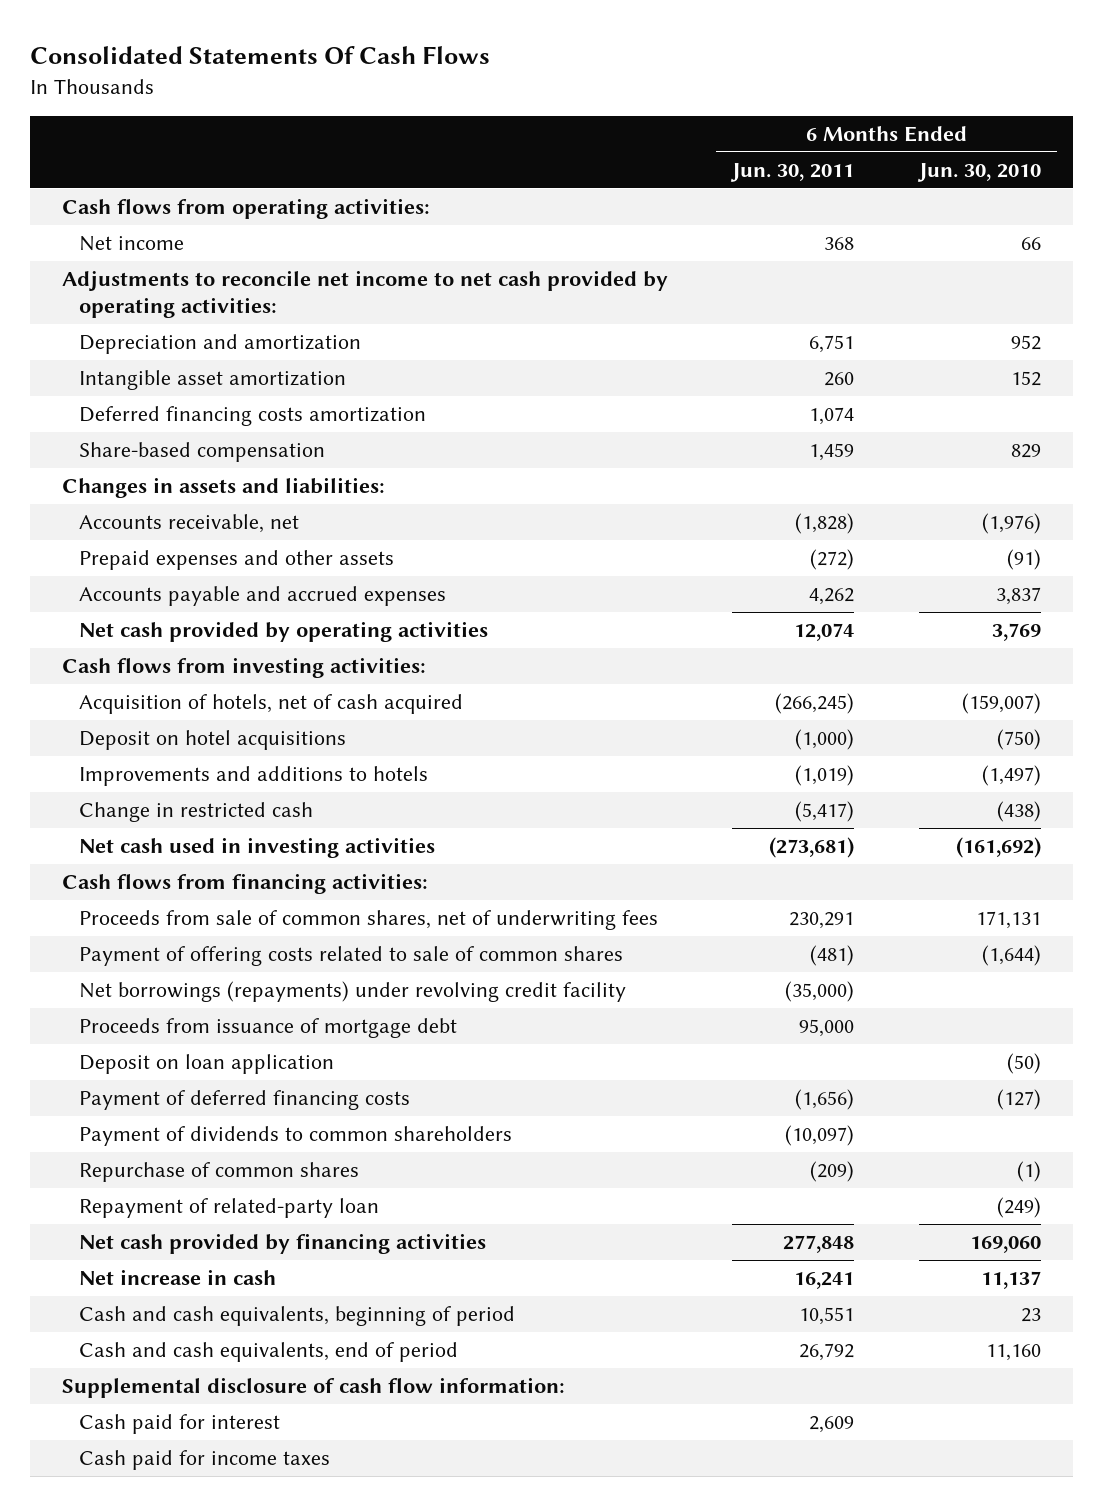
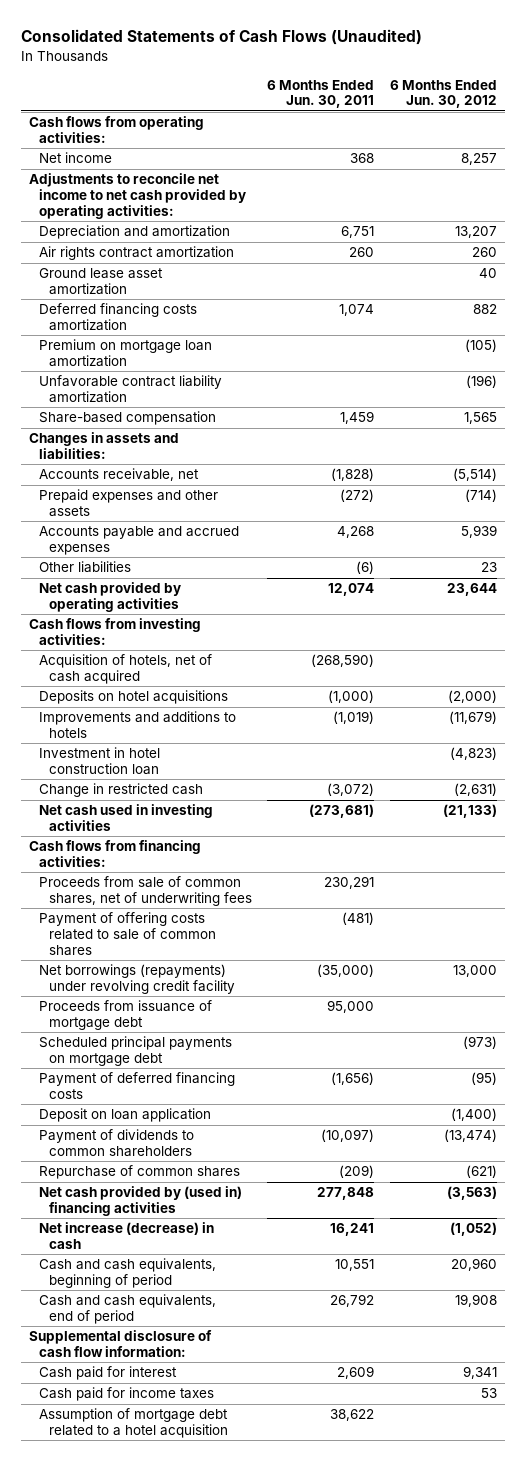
[29,45,490,64] Consolidated Statements Of Cash Flows -> [21,29,423,46] Consolidated Statements of Cash Flows (Unaudited)
[916,162,1041,182] Jun. 30, 2010 -> none
none -> [390,79,498,109] 6 Months Ended Jun. 30, 2012
[79,370,347,391] Intangible asset amortization -> none
none -> [38,246,234,261] Air rights contract amortization
none -> [38,268,163,296] Ground lease asset amortization
none -> [38,339,212,368] Premium on mortgage loan amortization
none -> [38,375,222,404] Unfavorable contract liability amortization
[809,588,855,606] 4,262 -> [337,526,375,539] 4,268
none -> [38,561,131,574] Other liabilities
[775,693,855,715] (266,245) -> [311,654,375,668] (268,590)
[79,730,347,751] Deposit on hotel acquisitions -> [38,690,228,705] Deposits on hotel acquisitions
none -> [38,747,160,776] Investment in hotel construction loan
[795,801,855,823] (5,417) -> [327,783,375,797] (3,072)
none -> [38,1036,232,1067] Scheduled principal payments on mortgage debt
[79,1054,335,1075] Deposit on loan application -> [38,1108,211,1123] Deposit on loan application
[79,1198,380,1219] Repayment of related-party loan -> none
[79,1233,487,1255] Net cash provided by financing activities -> [38,1186,242,1217] Net cash provided by (used in) financing activities
[79,1269,277,1286] Net increase in cash -> [38,1222,214,1250] Net increase (decrease) in cash
none -> [38,1408,228,1439] Assumption of mortgage debt related to a hotel acquisition

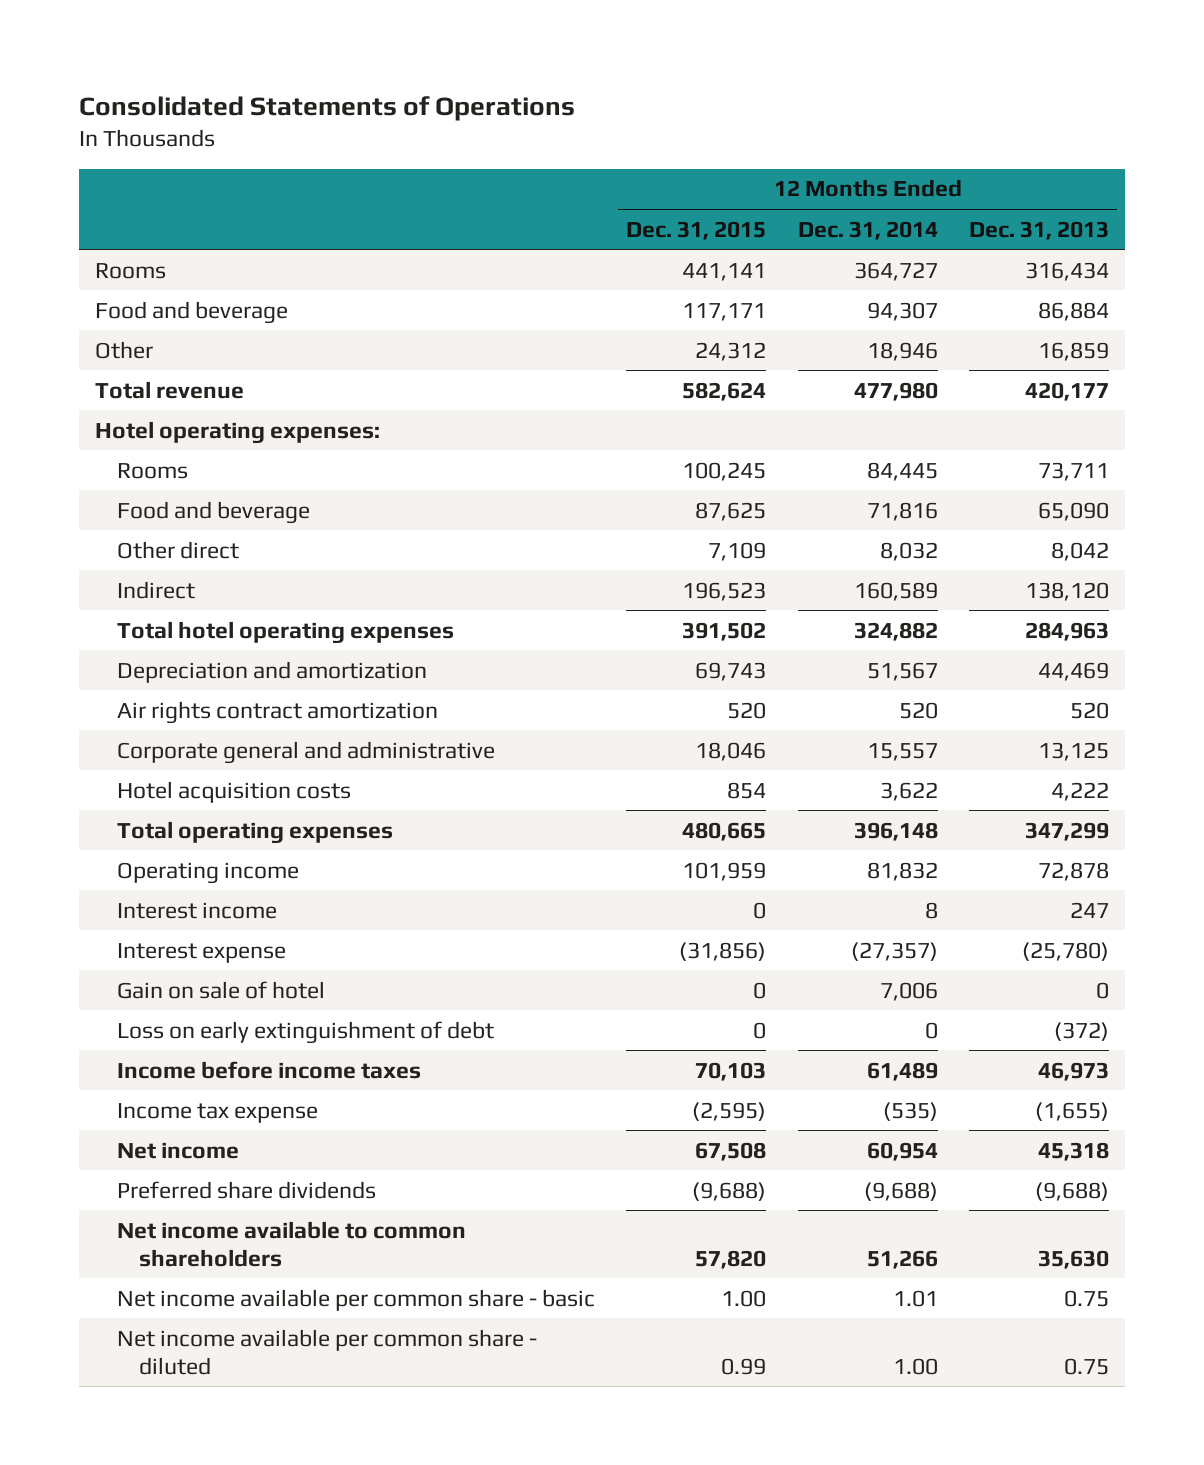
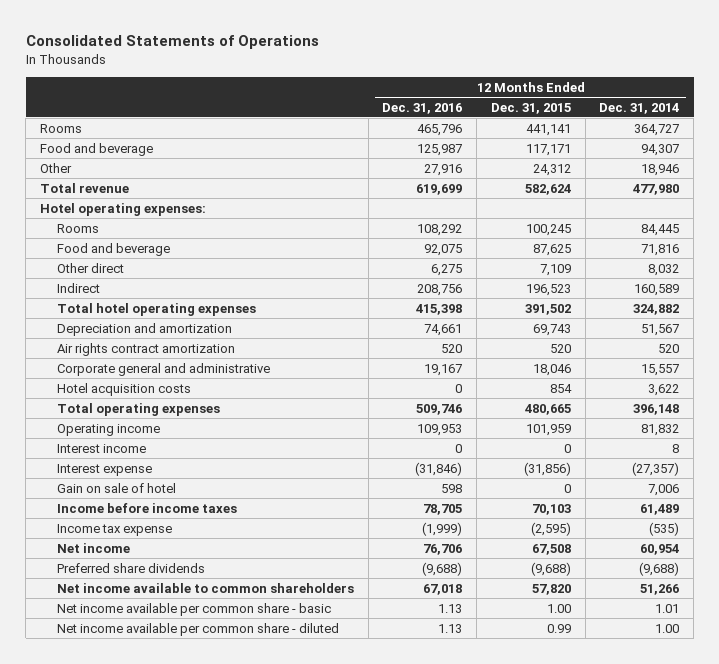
[969,220,1110,240] Dec. 31, 2013 -> none
none -> [382,102,463,114] Dec. 31, 2016
[116,1020,494,1044] Loss on early extinguishment of debt -> none

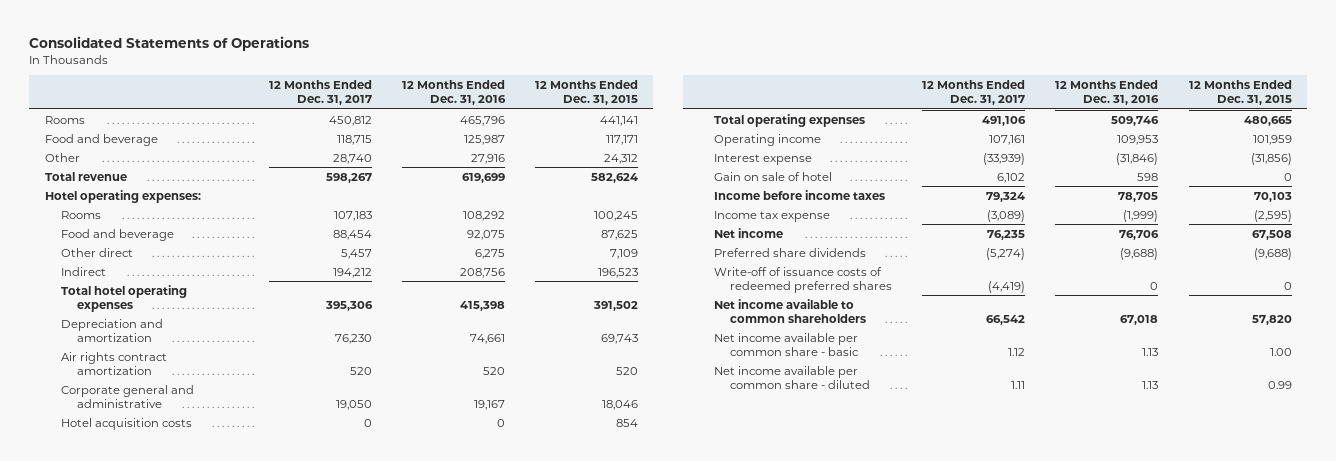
[599,102,680,114] Dec. 31, 2014 -> none
none -> [268,79,372,106] 12 Months Ended Dec. 31, 2017
[56,443,146,453] Interest income -> none
none -> [713,266,893,293] Write-off of issuance costs of redeemed preferred shares

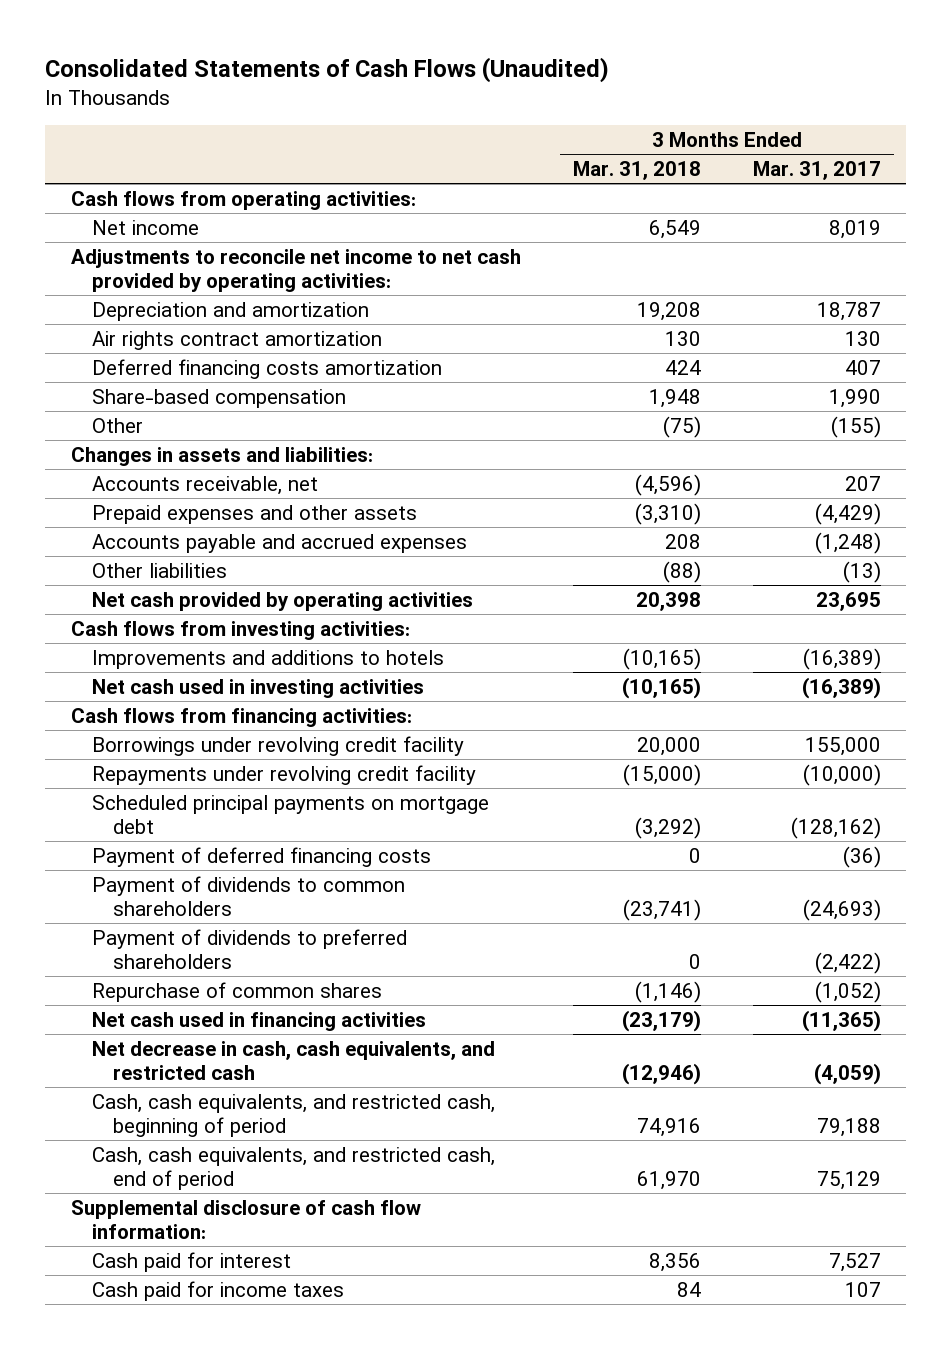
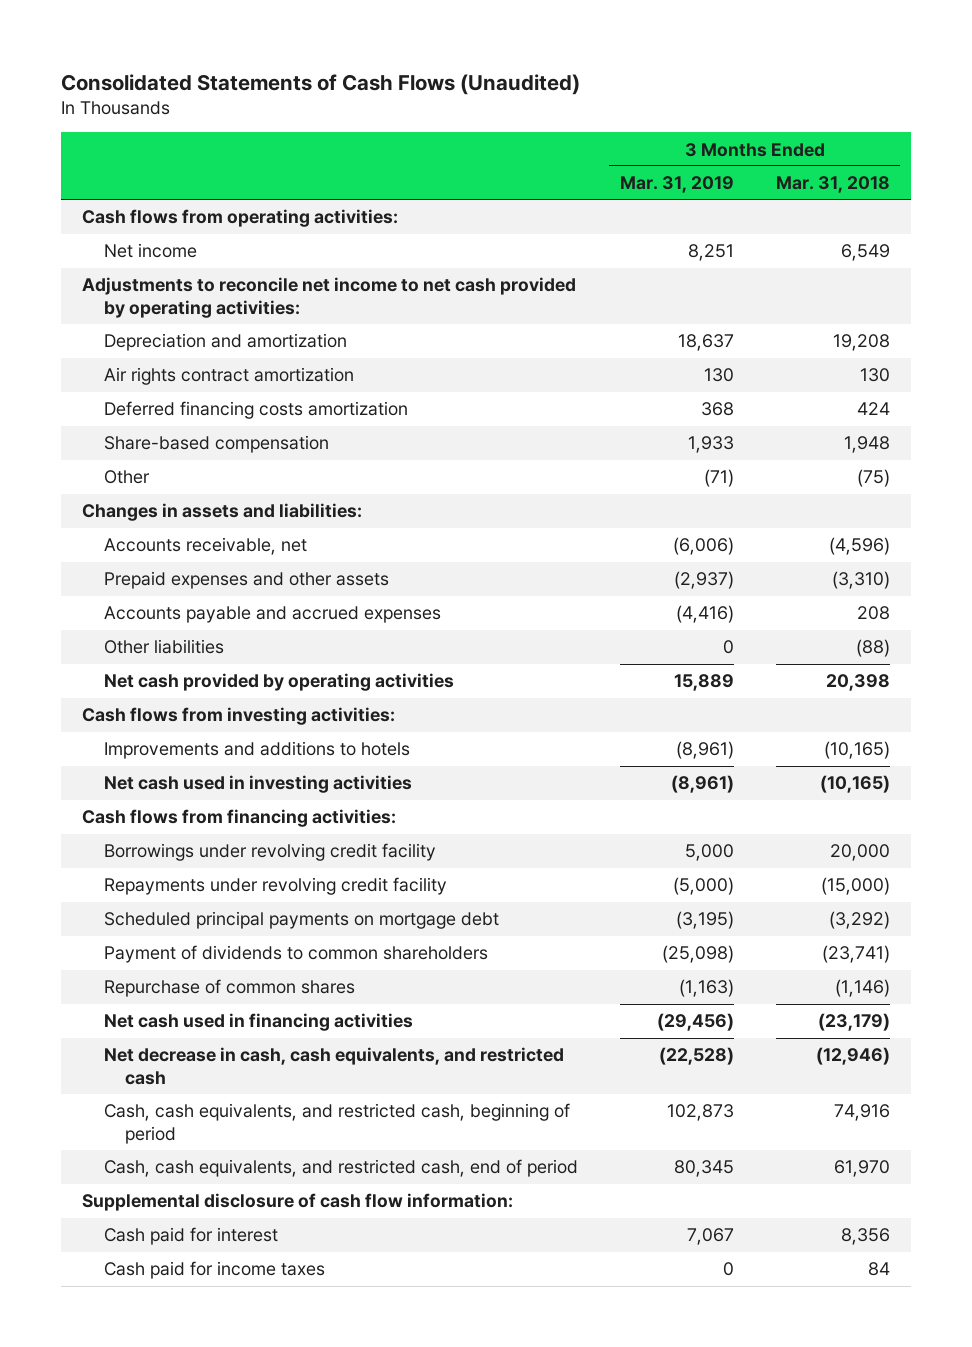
[752,161,881,181] Mar. 31, 2017 -> none
none -> [619,176,734,194] Mar. 31, 2019
[91,846,431,867] Payment of deferred financing costs -> none
[91,928,407,969] Payment of dividends to preferred shareholders -> none

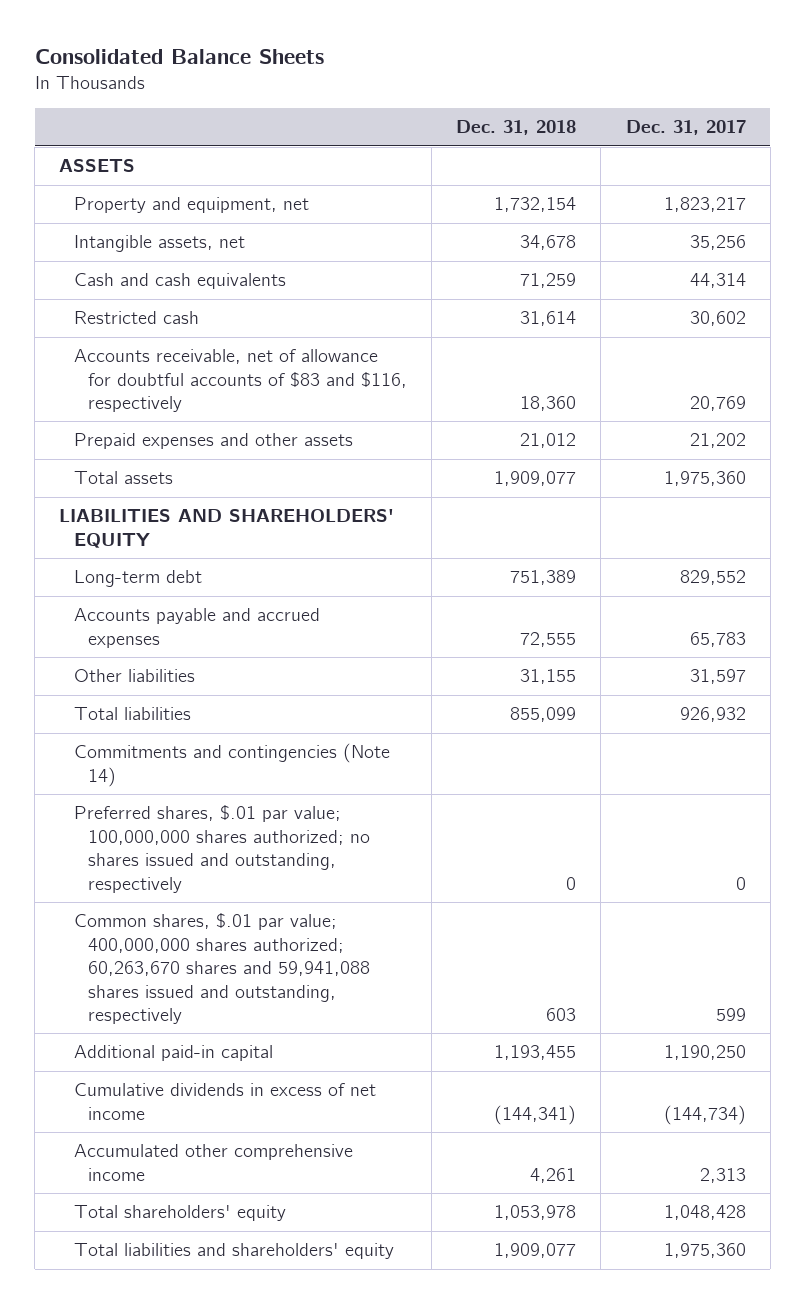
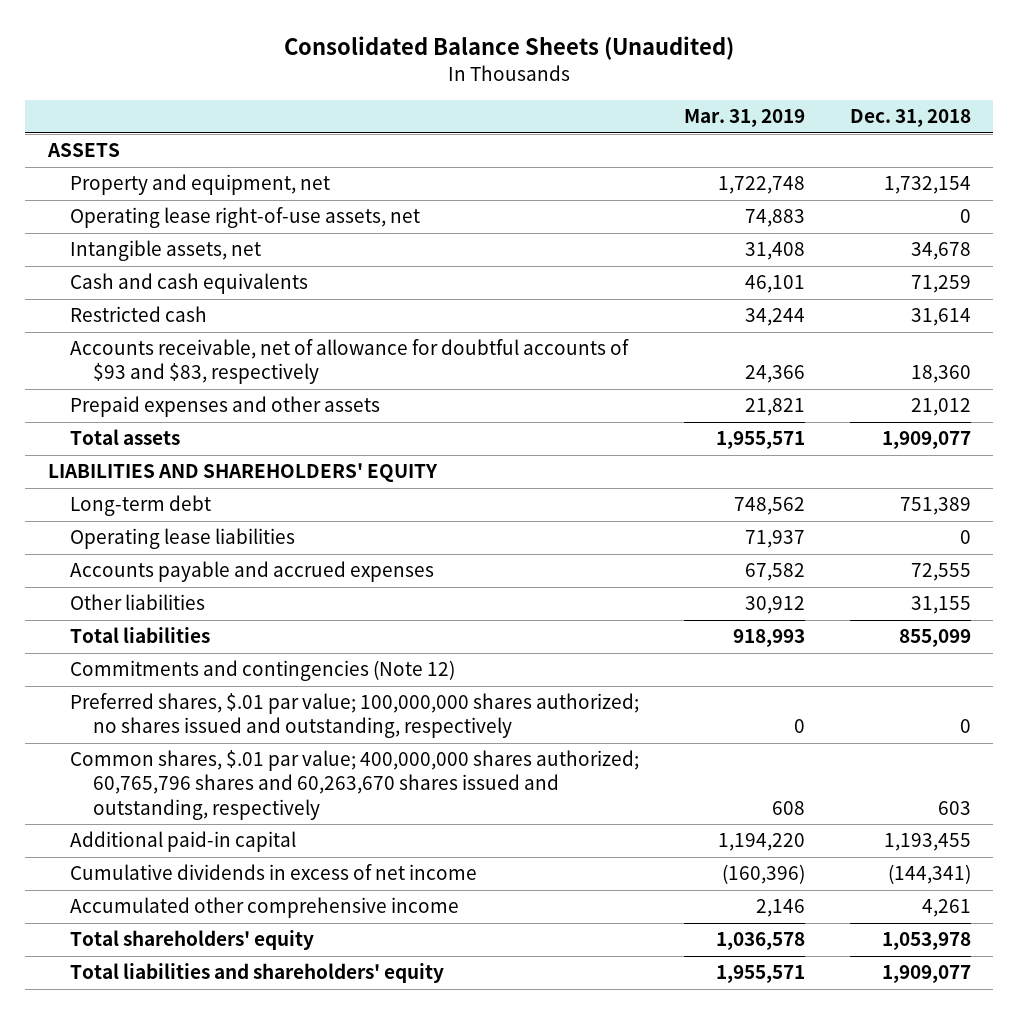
[34,48,324,64] Consolidated Balance Sheets -> [284,36,735,61] Consolidated Balance Sheets (Unaudited)
[625,120,746,136] Dec. 31, 2017 -> none
none -> [684,109,806,128] Mar. 31, 2019
none -> [70,207,421,229] Operating lease right-of-use assets, net
[73,349,408,413] Accounts receivable, net of allowance for doubtful accounts of $83 and $116, respectively -> [70,339,630,385] Accounts receivable, net of allowance for doubtful accounts of $93 and $83, respectively
none -> [70,528,296,550] Operating lease liabilities
[73,743,390,787] Commitments and contingencies (Note 14) -> [70,660,456,682] Commitments and contingencies (Note 12)
[73,913,371,1024] Common shares, $.01 par value; 400,000,000 shares authorized; 60,263,670 shares and 59,941,088 shares issued and outstanding, respectively -> [70,750,640,820] Common shares, $.01 par value; 400,000,000 shares authorized; 60,765,796 shares and 60,263,670 shares issued and outstanding, respectively

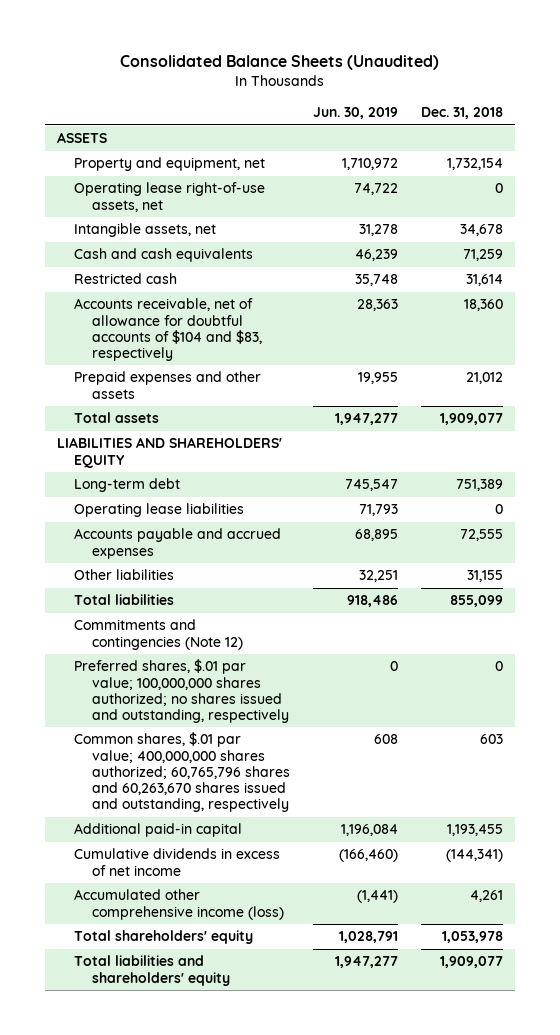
[684,109,806,128] Mar. 31, 2019 -> none
none -> [312,107,398,120] Jun. 30, 2019
[70,339,630,385] Accounts receivable, net of allowance for doubtful accounts of $93 and $83, respectively -> [74,298,262,362] Accounts receivable, net of allowance for doubtful accounts of $104 and $83, respectively
[70,897,460,919] Accumulated other comprehensive income -> [74,889,284,920] Accumulated other comprehensive income (loss)

